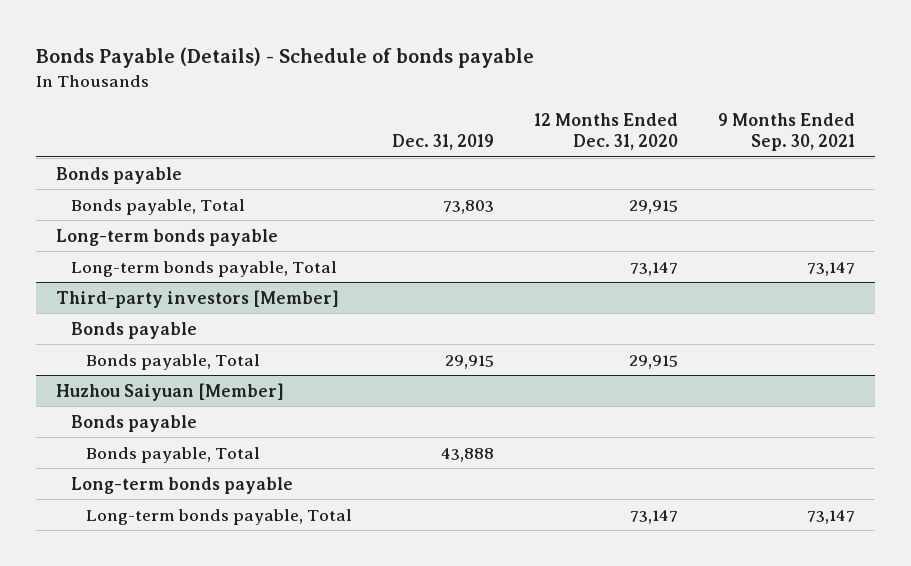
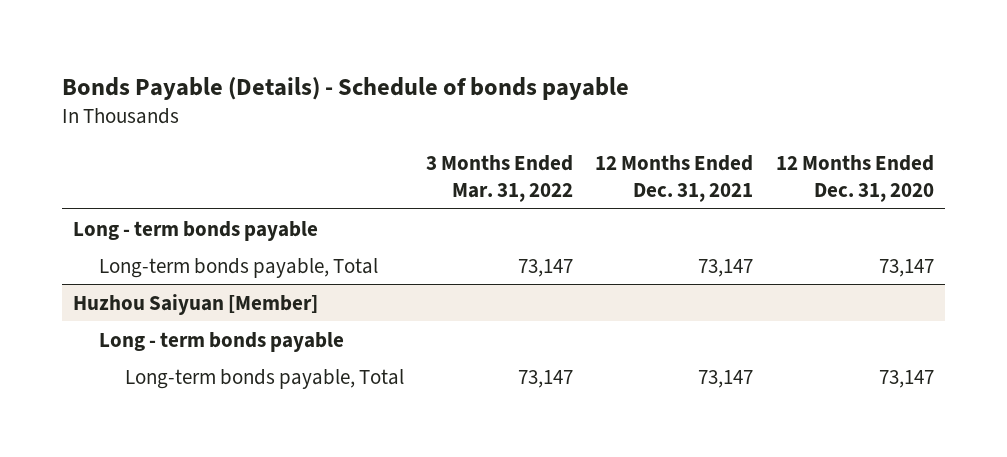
[392,134,495,151] Dec. 31, 2019 -> none
[718,113,856,152] 9 Months Ended Sep. 30, 2021 -> none
none -> [425,155,573,203] 3 Months Ended Mar. 31, 2022
none -> [595,155,754,203] 12 Months Ended Dec. 31, 2021
[56,166,183,184] Bonds payable -> none
[71,198,246,215] Bonds payable, Total -> none
[56,228,279,246] Long-term bonds payable -> [73,220,319,241] Long - term bonds payable
[56,289,340,308] Third-party investors [Member] -> none
[71,321,198,339] Bonds payable -> none
[86,353,261,370] Bonds payable, Total -> none
[71,414,198,432] Bonds payable -> none
[86,446,261,463] Bonds payable, Total -> none
[71,476,294,494] Long-term bonds payable -> [98,331,344,352] Long - term bonds payable

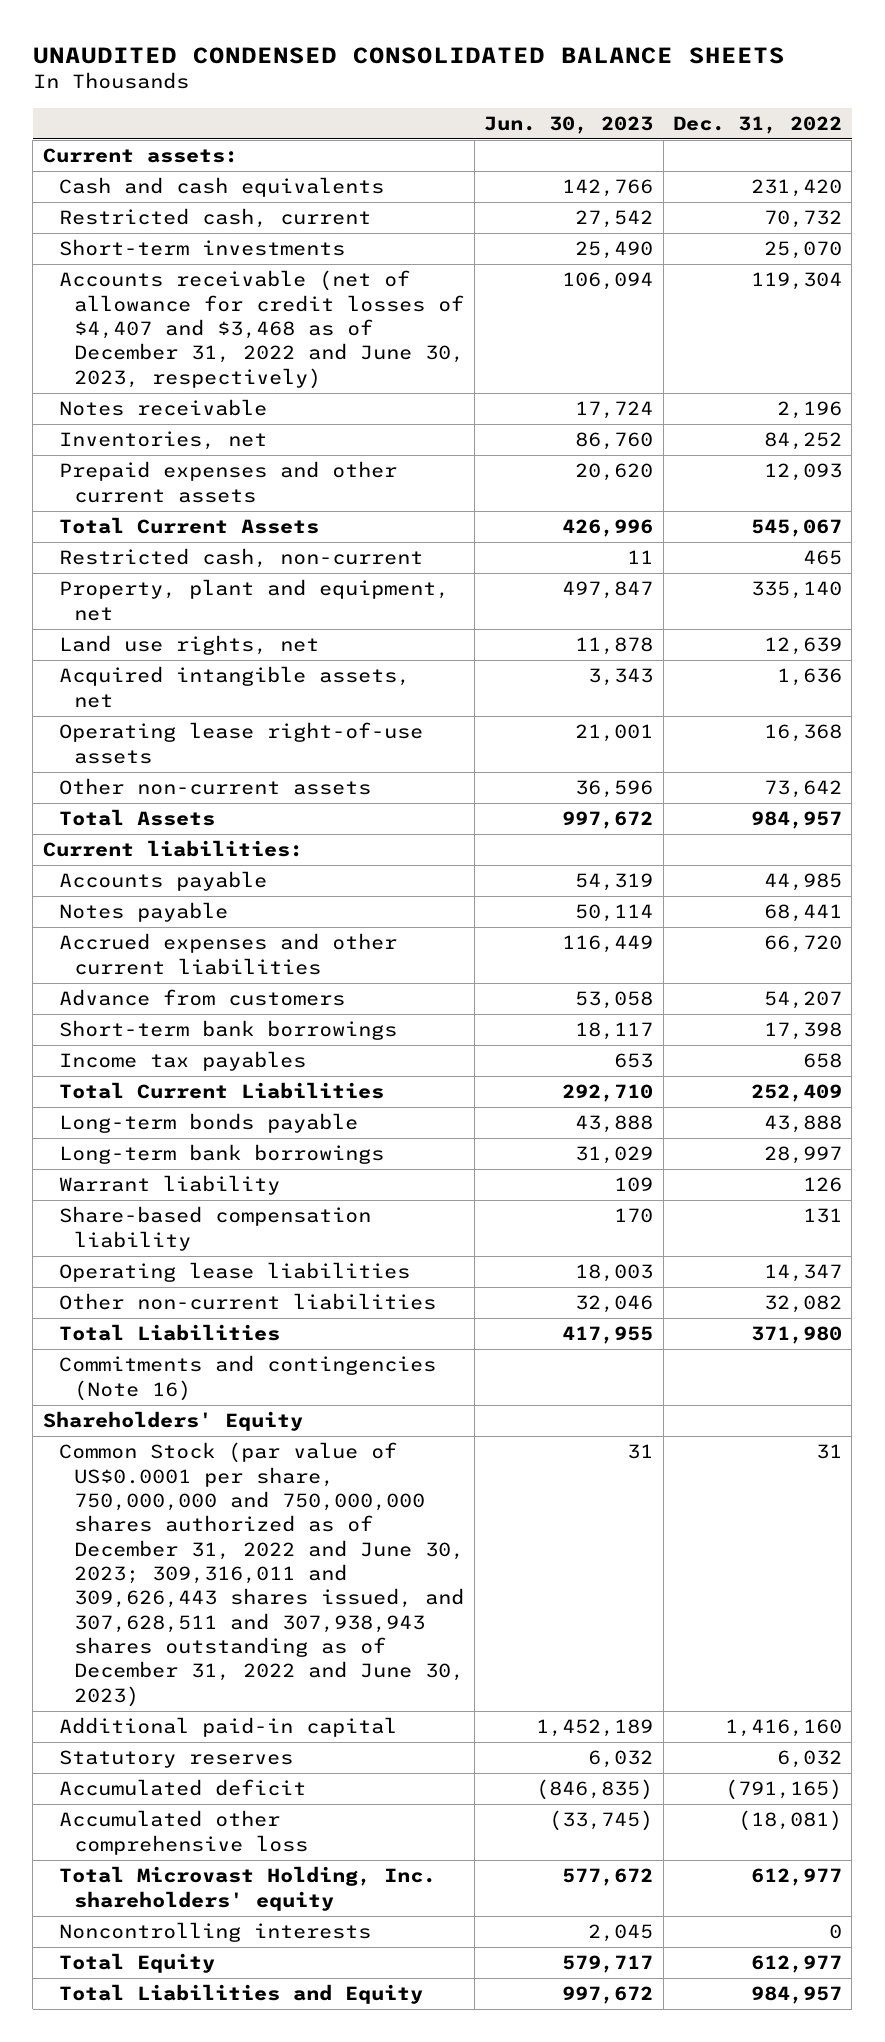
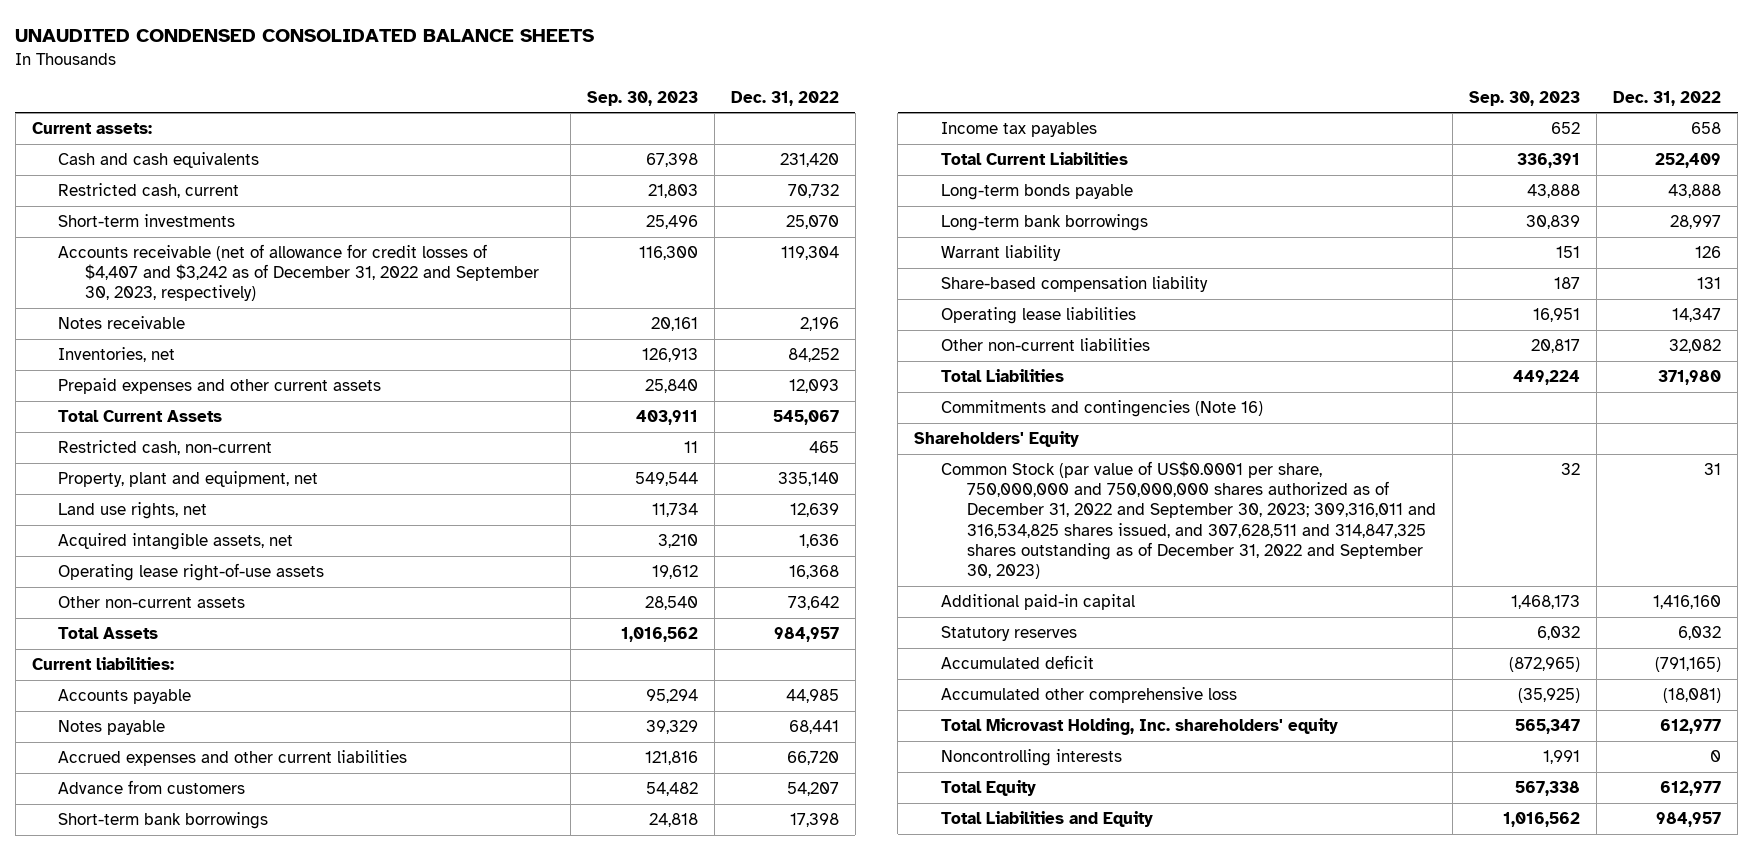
[484,115,654,134] Jun. 30, 2023 -> none
none -> [586,90,698,106] Sep. 30, 2023
[58,270,465,389] Accounts receivable (net of allowance for credit losses of $4,407 and $3,468 as of December 31, 2022 and June 30, 2023, respectively) -> [58,244,539,302] Accounts receivable (net of allowance for credit losses of $4,407 and $3,242 as of December 31, 2022 and September 30, 2023, respectively)
[58,1442,465,1707] Common Stock (par value of US$0.0001 per share, 750,000,000 and 750,000,000 shares authorized as of December 31, 2022 and June 30, 2023; 309,316,011 and 309,626,443 shares issued, and 307,628,511 and 307,938,943 shares outstanding as of December 31, 2022 and June 30, 2023) -> [940,461,1437,580] Common Stock (par value of US$0.0001 per share, 750,000,000 and 750,000,000 shares authorized as of December 31, 2022 and September 30, 2023; 309,316,011 and 316,534,825 shares issued, and 307,628,511 and 314,847,325 shares outstanding as of December 31, 2022 and September 30, 2023)

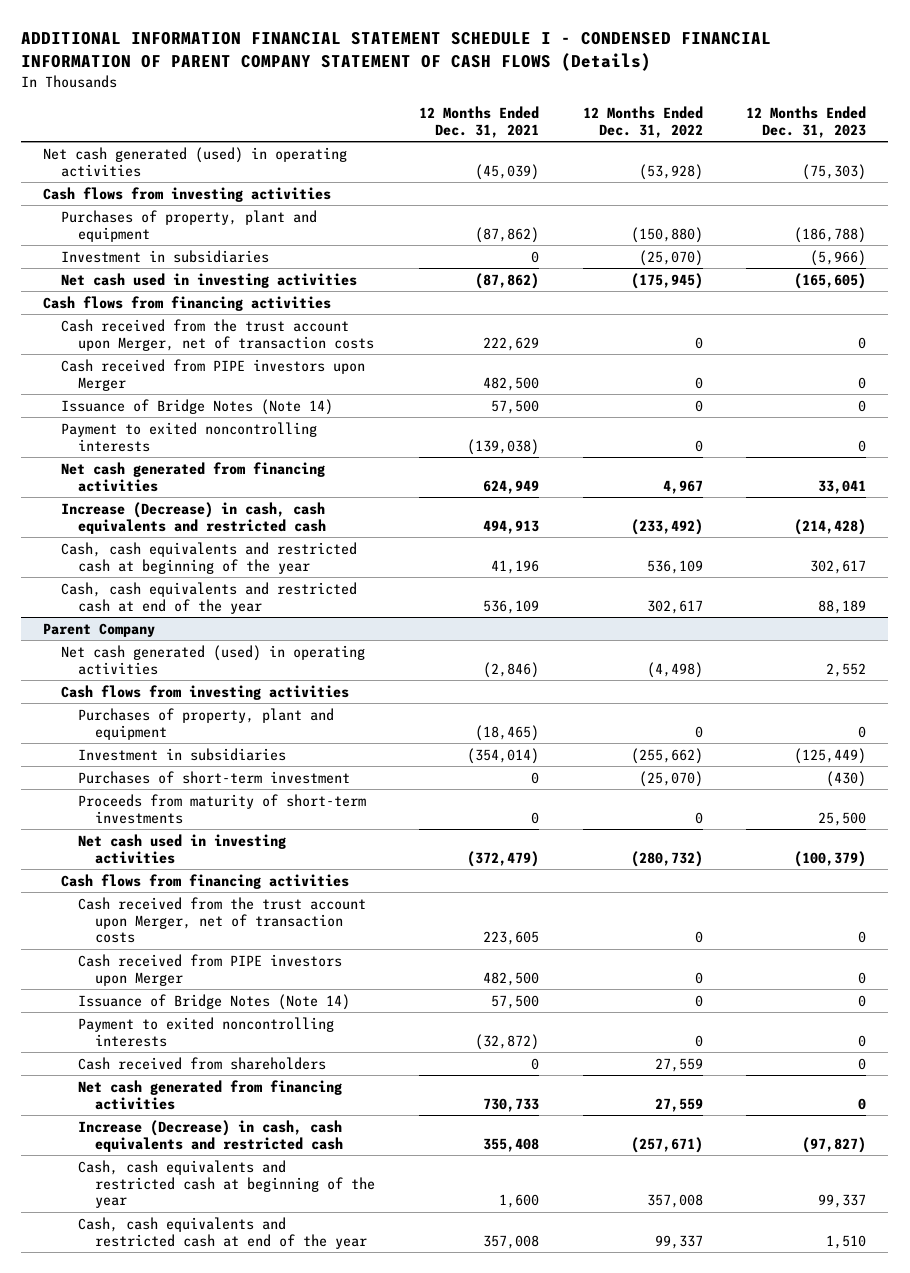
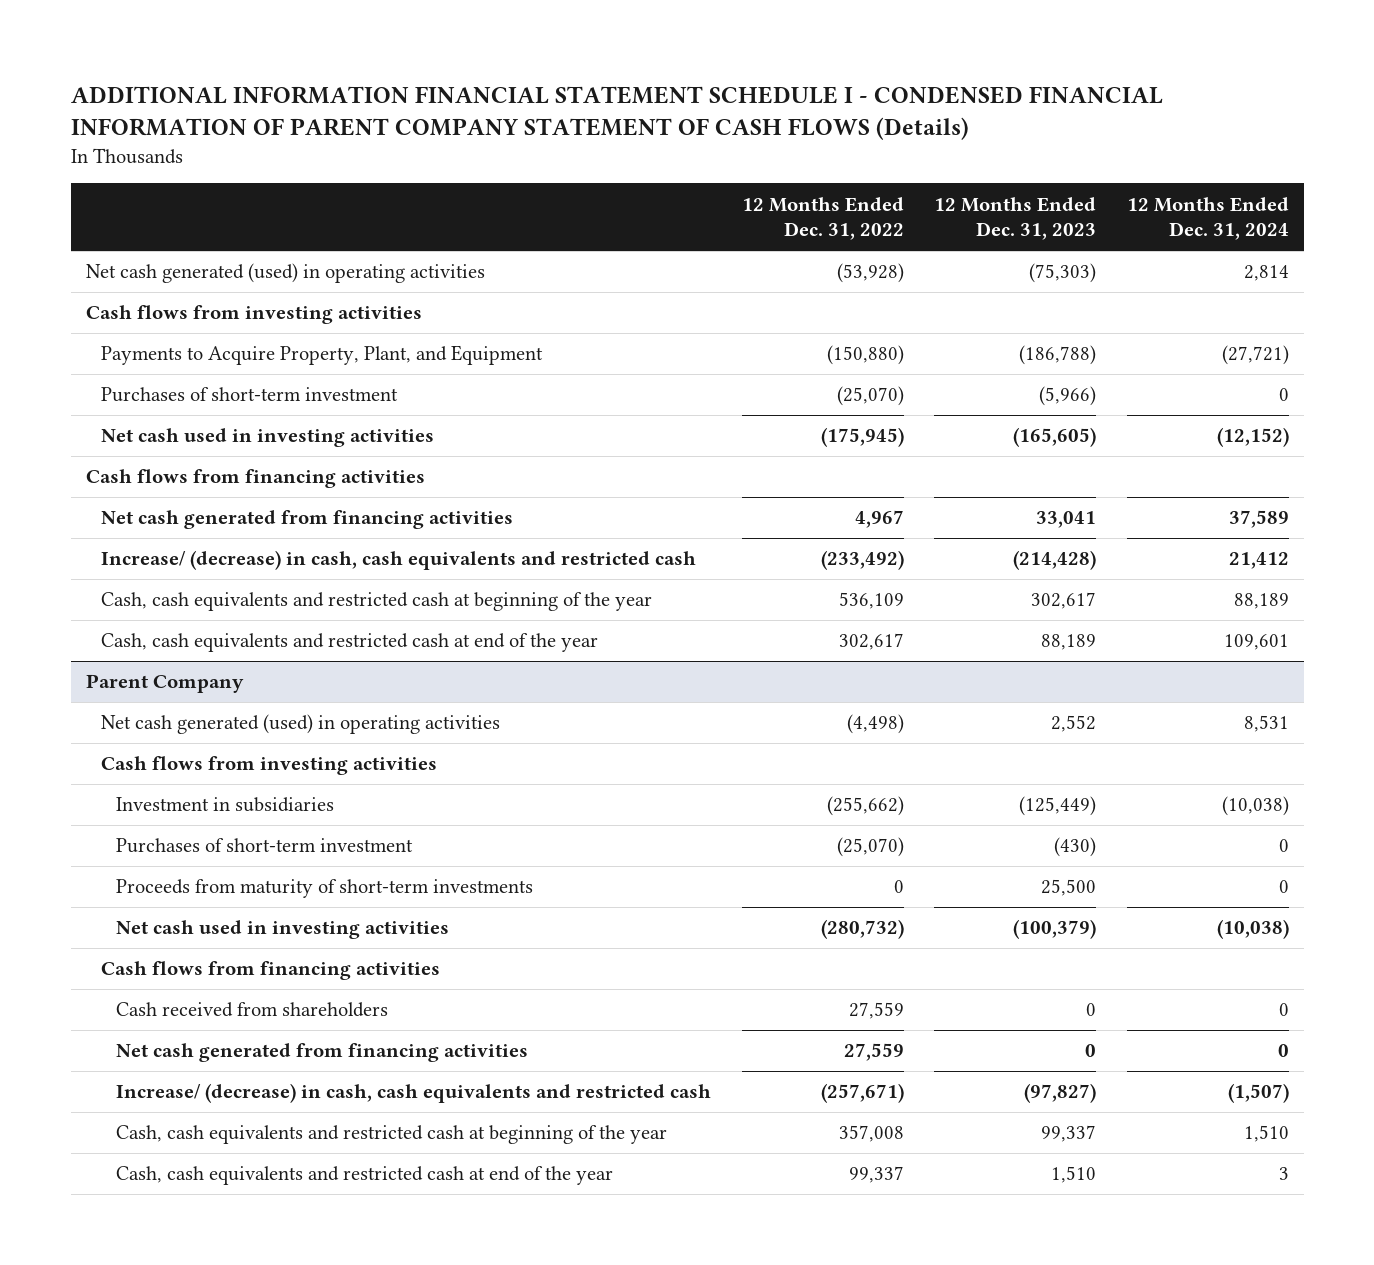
[418,105,539,138] 12 Months Ended Dec. 31, 2021 -> none
none -> [1126,196,1289,241] 12 Months Ended Dec. 31, 2024
[60,209,317,242] Purchases of property, plant and equipment -> [101,345,544,366] Payments to Acquire Property, Plant, and Equipment
[60,249,269,263] Investment in subsidiaries -> [101,387,399,403] Purchases of short-term investment
[60,318,374,351] Cash received from the trust account upon Merger, net of transaction costs -> none
[60,358,365,391] Cash received from PIPE investors upon Merger -> none
[60,398,333,415] Issuance of Bridge Notes (Note 14) -> none
[60,421,317,452] Payment to exited noncontrolling interests -> none
[60,501,326,534] Increase (Decrease) in cash, cash equivalents and restricted cash -> [101,550,697,571] Increase/ (decrease) in cash, cash equivalents and restricted cash
[77,707,334,740] Purchases of property, plant and equipment -> none
[77,896,366,944] Cash received from the trust account upon Merger, net of transaction costs -> none
[77,953,342,986] Cash received from PIPE investors upon Merger -> none
[77,993,350,1010] Issuance of Bridge Notes (Note 14) -> none
[77,1016,334,1047] Payment to exited noncontrolling interests -> none
[77,1119,344,1152] Increase (Decrease) in cash, cash equivalents and restricted cash -> [116,1083,712,1104] Increase/ (decrease) in cash, cash equivalents and restricted cash

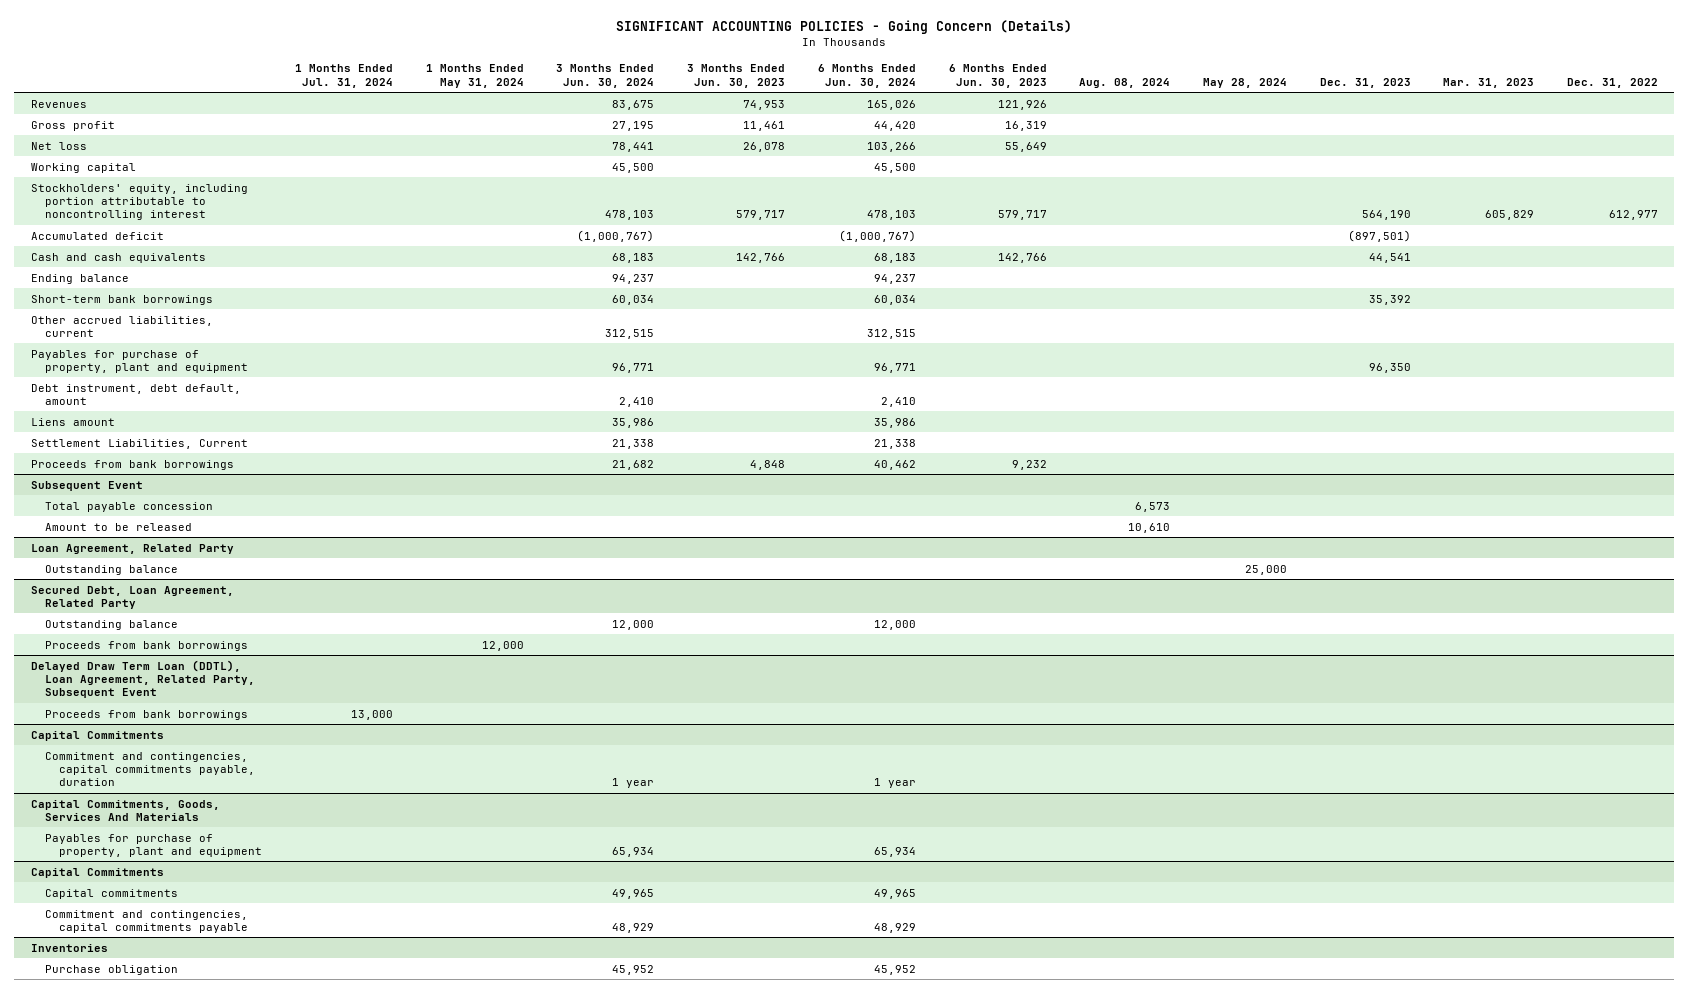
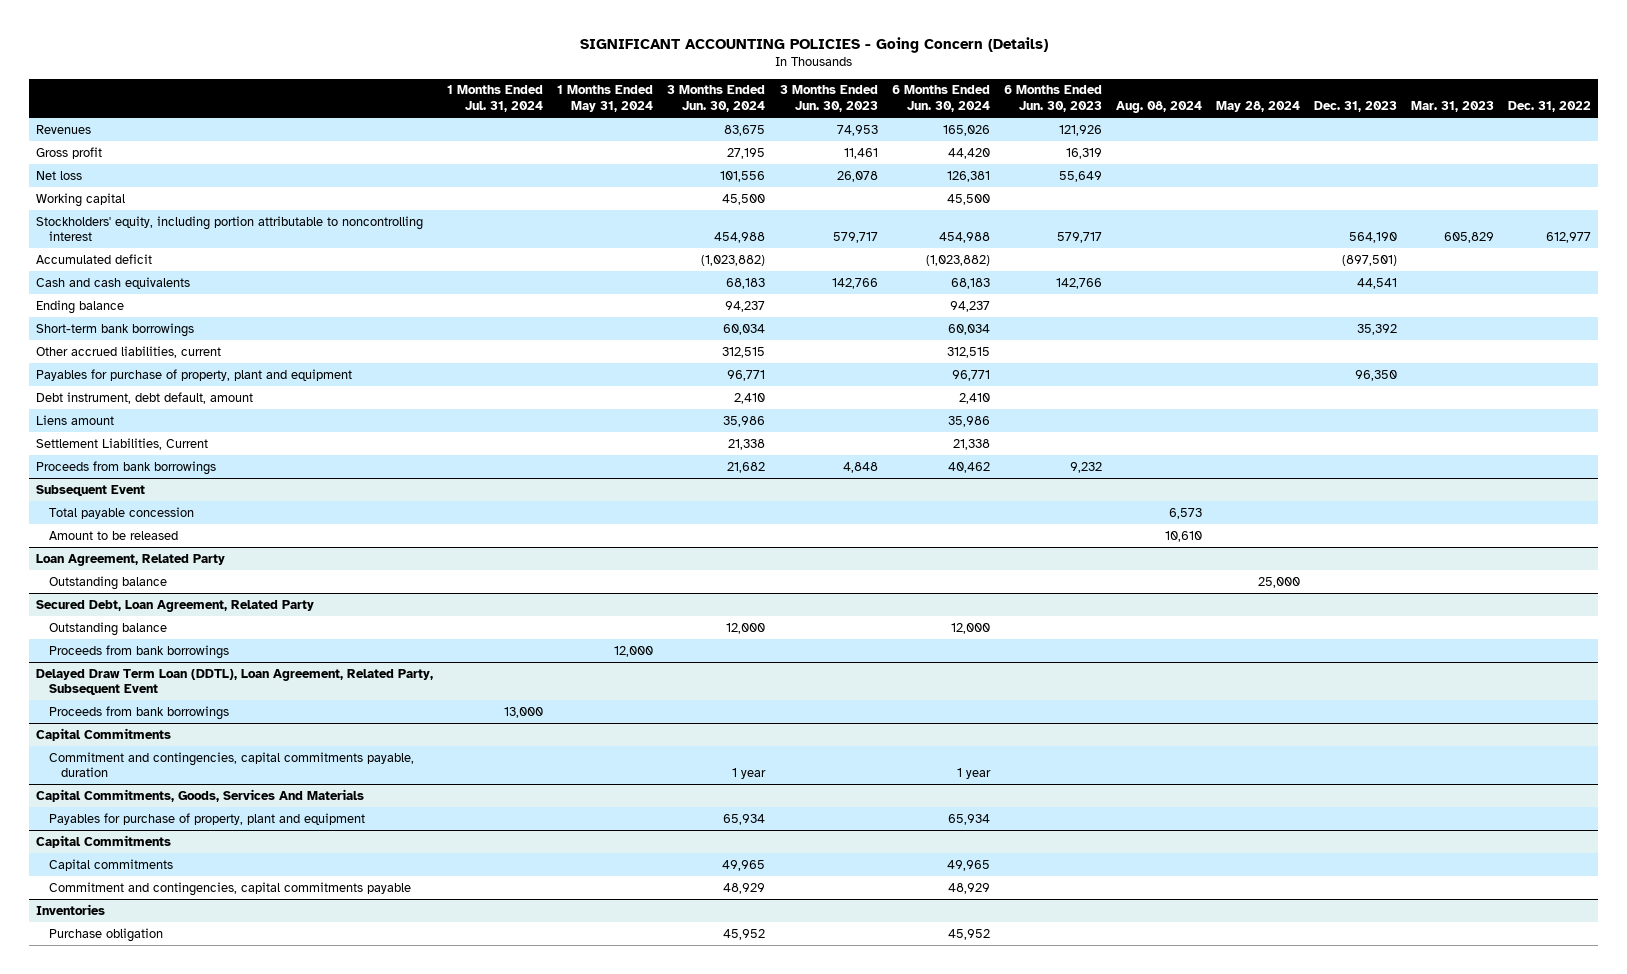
[612,141,655,152] 78,441 -> [720,170,766,182] 101,556
[866,141,916,152] 103,266 -> [946,170,990,182] 126,381
[605,210,655,221] 478,103 -> [714,232,766,244] 454,988
[866,210,916,221] 478,103 -> [938,232,990,244] 454,988
[577,229,655,242] (1,000,767) -> [701,254,766,266] (1,023,882)
[838,229,916,242] (1,000,767) -> [925,254,990,266] (1,023,882)

